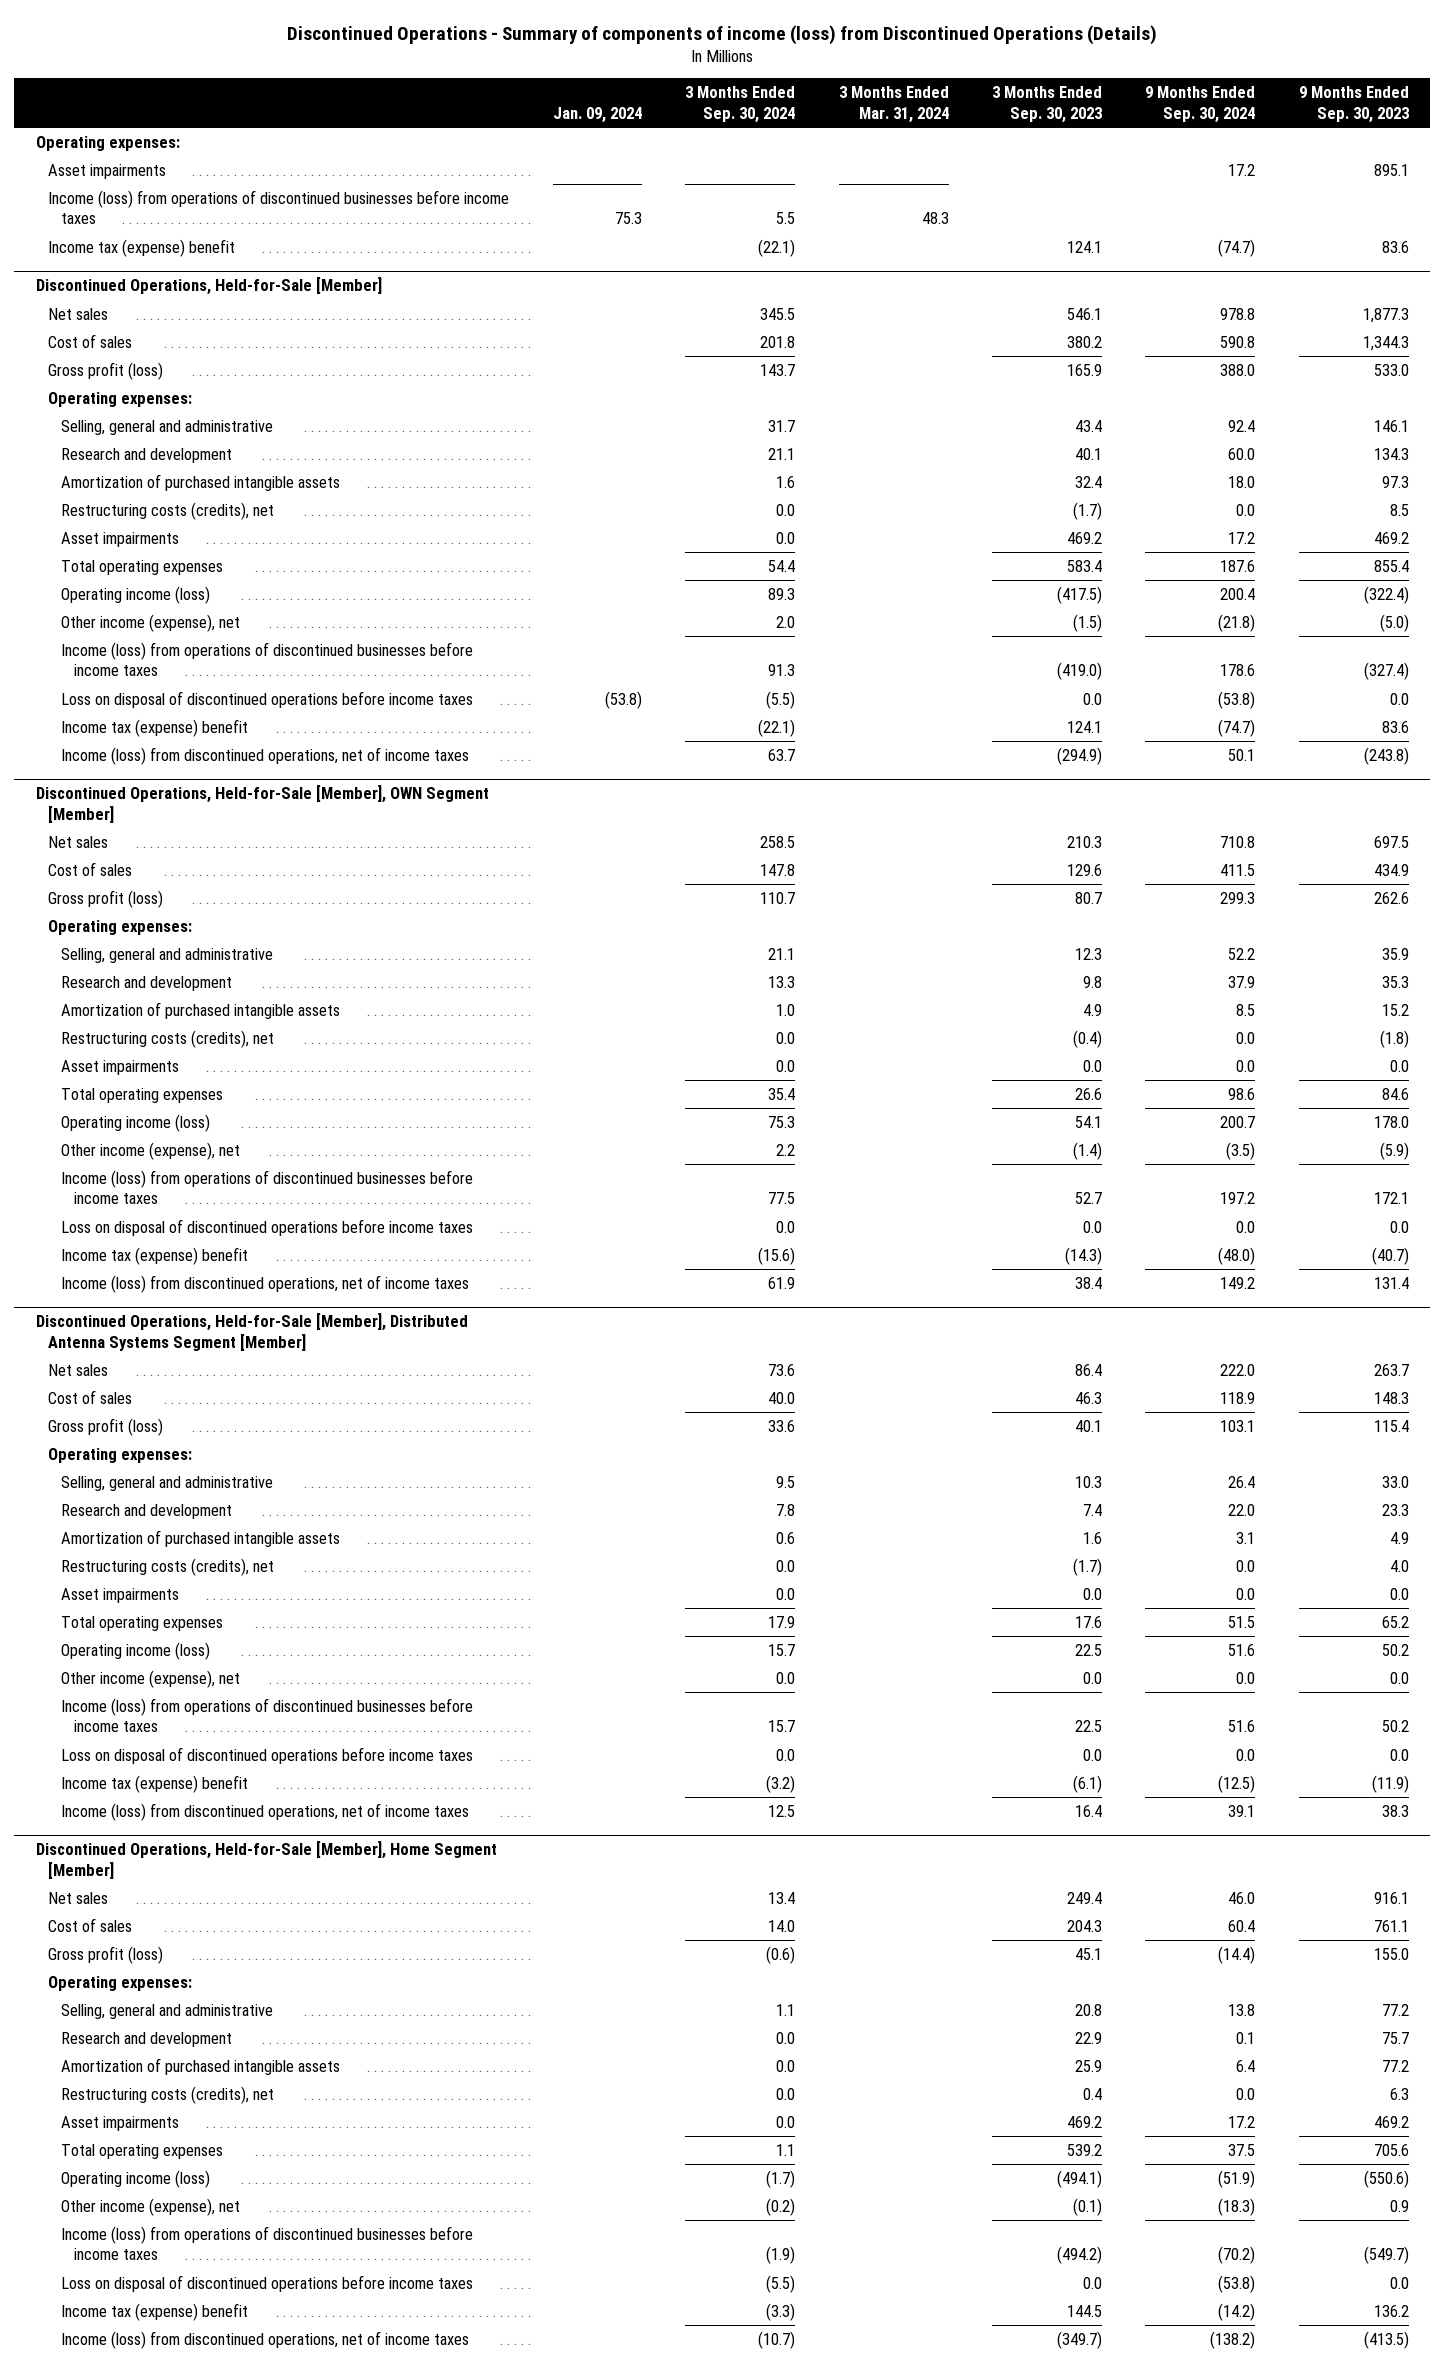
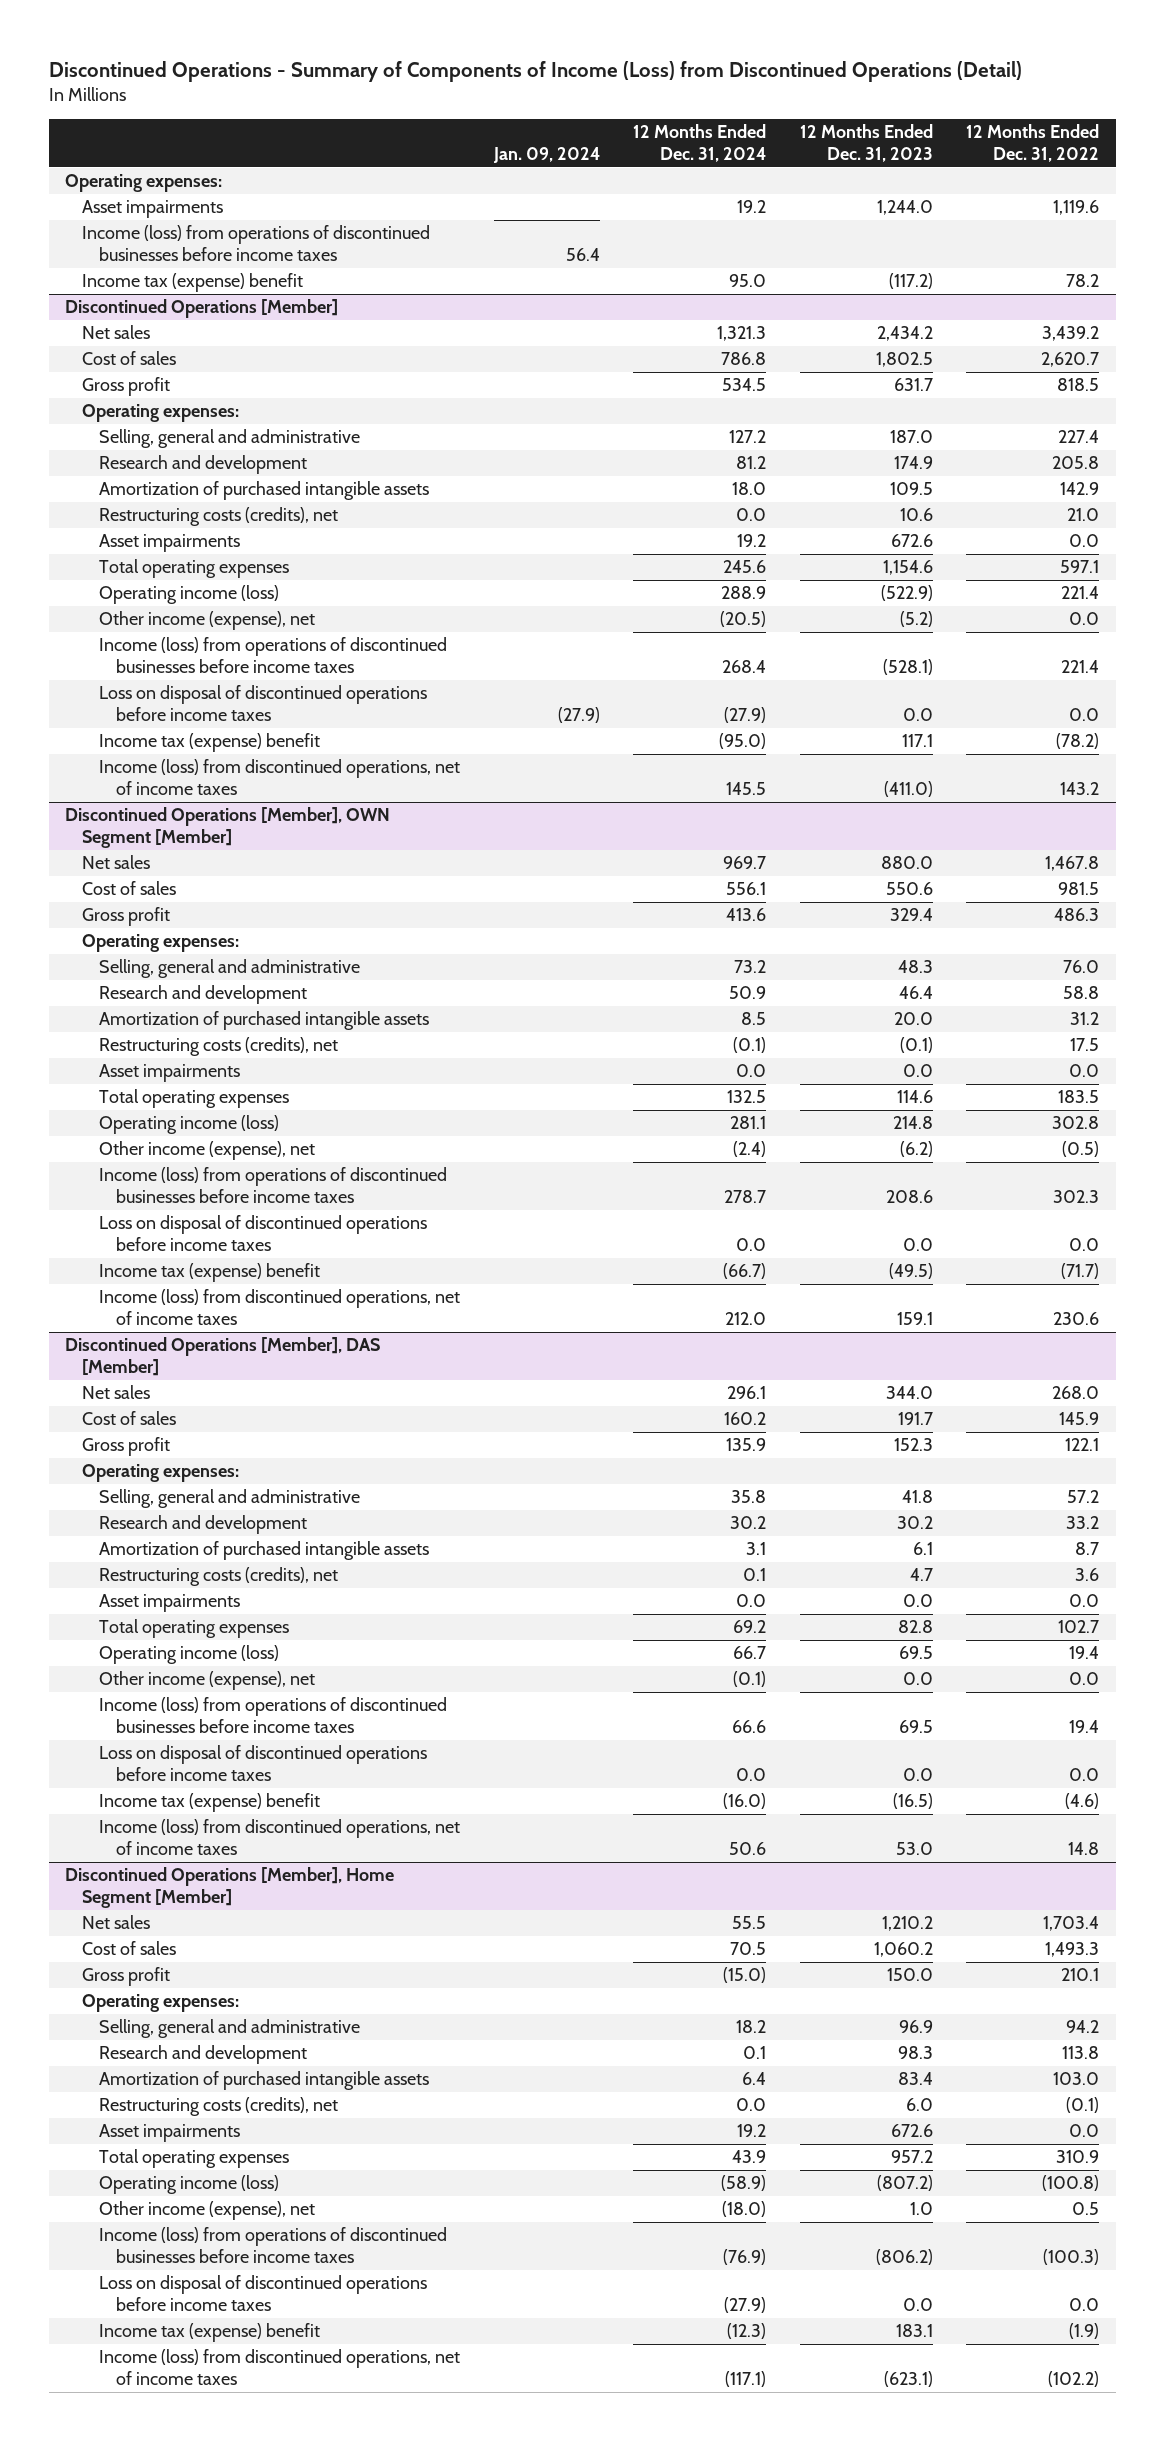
[287,24,1158,45] Discontinued Operations - Summary of components of income (loss) from Discontinued Operations (Details) -> [48,60,1022,82] Discontinued Operations - Summary of Components of Income (Loss) from Discontinued Operations (Detail)
[685,86,796,123] 3 Months Ended Sep. 30, 2024 -> none
[838,86,949,123] 3 Months Ended Mar. 31, 2024 -> none
[991,86,1102,123] 3 Months Ended Sep. 30, 2023 -> none
[1145,86,1256,123] 9 Months Ended Sep. 30, 2024 -> none
[1298,86,1409,123] 9 Months Ended Sep. 30, 2023 -> none
none -> [633,124,767,162] 12 Months Ended Dec. 31, 2024
none -> [799,124,933,162] 12 Months Ended Dec. 31, 2023
none -> [965,124,1099,162] 12 Months Ended Dec. 31, 2022
[614,212,642,225] 75.3 -> [565,247,600,261] 56.4
[35,277,382,296] Discontinued Operations, Held-for-Sale [Member] -> [65,299,339,319] Discontinued Operations [Member]
[48,362,164,381] Gross profit (loss) -> [82,377,171,397] Gross profit
[604,691,642,710] (53.8) -> [557,706,600,723] (27.9)
[35,785,489,823] Discontinued Operations, Held-for-Sale [Member], OWN Segment [Member] -> [65,807,391,848] Discontinued Operations [Member], OWN Segment [Member]
[48,890,164,909] Gross profit (loss) -> [82,907,171,927] Gross profit
[35,1313,468,1351] Discontinued Operations, Held-for-Sale [Member], Distributed Antenna Systems Segment [Member] -> none
[48,1364,109,1377] Net sales -> none
[48,1390,133,1405] Cost of sales -> none
[48,1418,164,1437] Gross profit (loss) -> none
[48,1448,193,1464] Operating expenses: -> none
[61,1476,274,1492] Selling, general and administrative -> none
[61,1504,233,1520] Research and development -> none
[61,1530,341,1548] Amortization of purchased intangible assets -> none
[61,1558,275,1577] Restructuring costs (credits), net -> none
[61,1588,180,1604] Asset impairments -> none
[61,1616,224,1632] Total operating expenses -> none
[61,1642,211,1661] Operating income (loss) -> none
[61,1670,241,1689] Other income (expense), net -> none
[61,1698,474,1733] Income (loss) from operations of discontinued businesses before income taxes -> none
[61,1747,474,1765] Loss on disposal of discontinued operations before income taxes -> none
[61,1775,249,1794] Income tax (expense) benefit -> none
[61,1803,470,1822] Income (loss) from discontinued operations, net of income taxes -> none
none -> [65,1337,381,1376] Discontinued Operations [Member], DAS [Member]
none -> [82,1385,151,1400] Net sales
none -> [82,1411,177,1426] Cost of sales
none -> [82,1437,171,1457] Gross profit
none -> [82,1464,240,1483] Operating expenses:
none -> [99,1489,361,1509] Selling, general and administrative
none -> [99,1515,308,1535] Research and development
none -> [99,1541,430,1561] Amortization of purchased intangible assets
none -> [99,1567,339,1587] Restructuring costs (credits), net
none -> [99,1594,241,1613] Asset impairments
none -> [99,1619,290,1639] Total operating expenses
none -> [99,1645,280,1665] Operating income (loss)
none -> [99,1671,316,1691] Other income (expense), net
none -> [99,1697,448,1733] Income (loss) from operations of discontinued businesses before income taxes
none -> [99,1745,428,1781] Loss on disposal of discontinued operations before income taxes
none -> [99,1793,321,1813] Income tax (expense) benefit
none -> [99,1819,461,1855] Income (loss) from discontinued operations, net of income taxes
[35,1841,497,1879] Discontinued Operations, Held-for-Sale [Member], Home Segment [Member] -> [65,1867,395,1908] Discontinued Operations [Member], Home Segment [Member]
[48,1946,164,1965] Gross profit (loss) -> [82,1967,171,1987] Gross profit

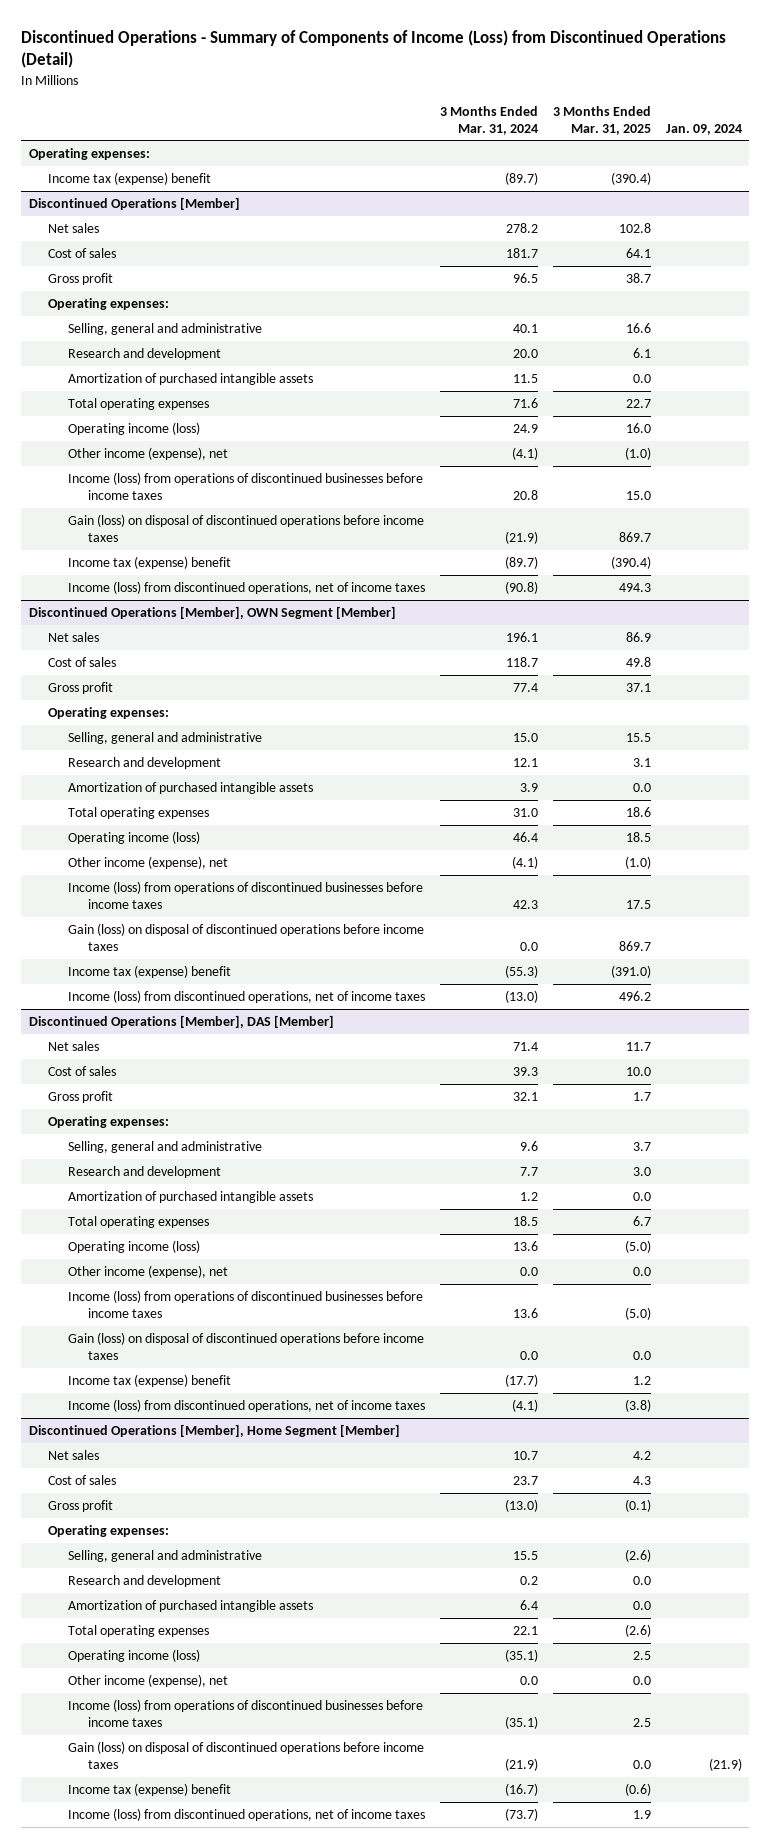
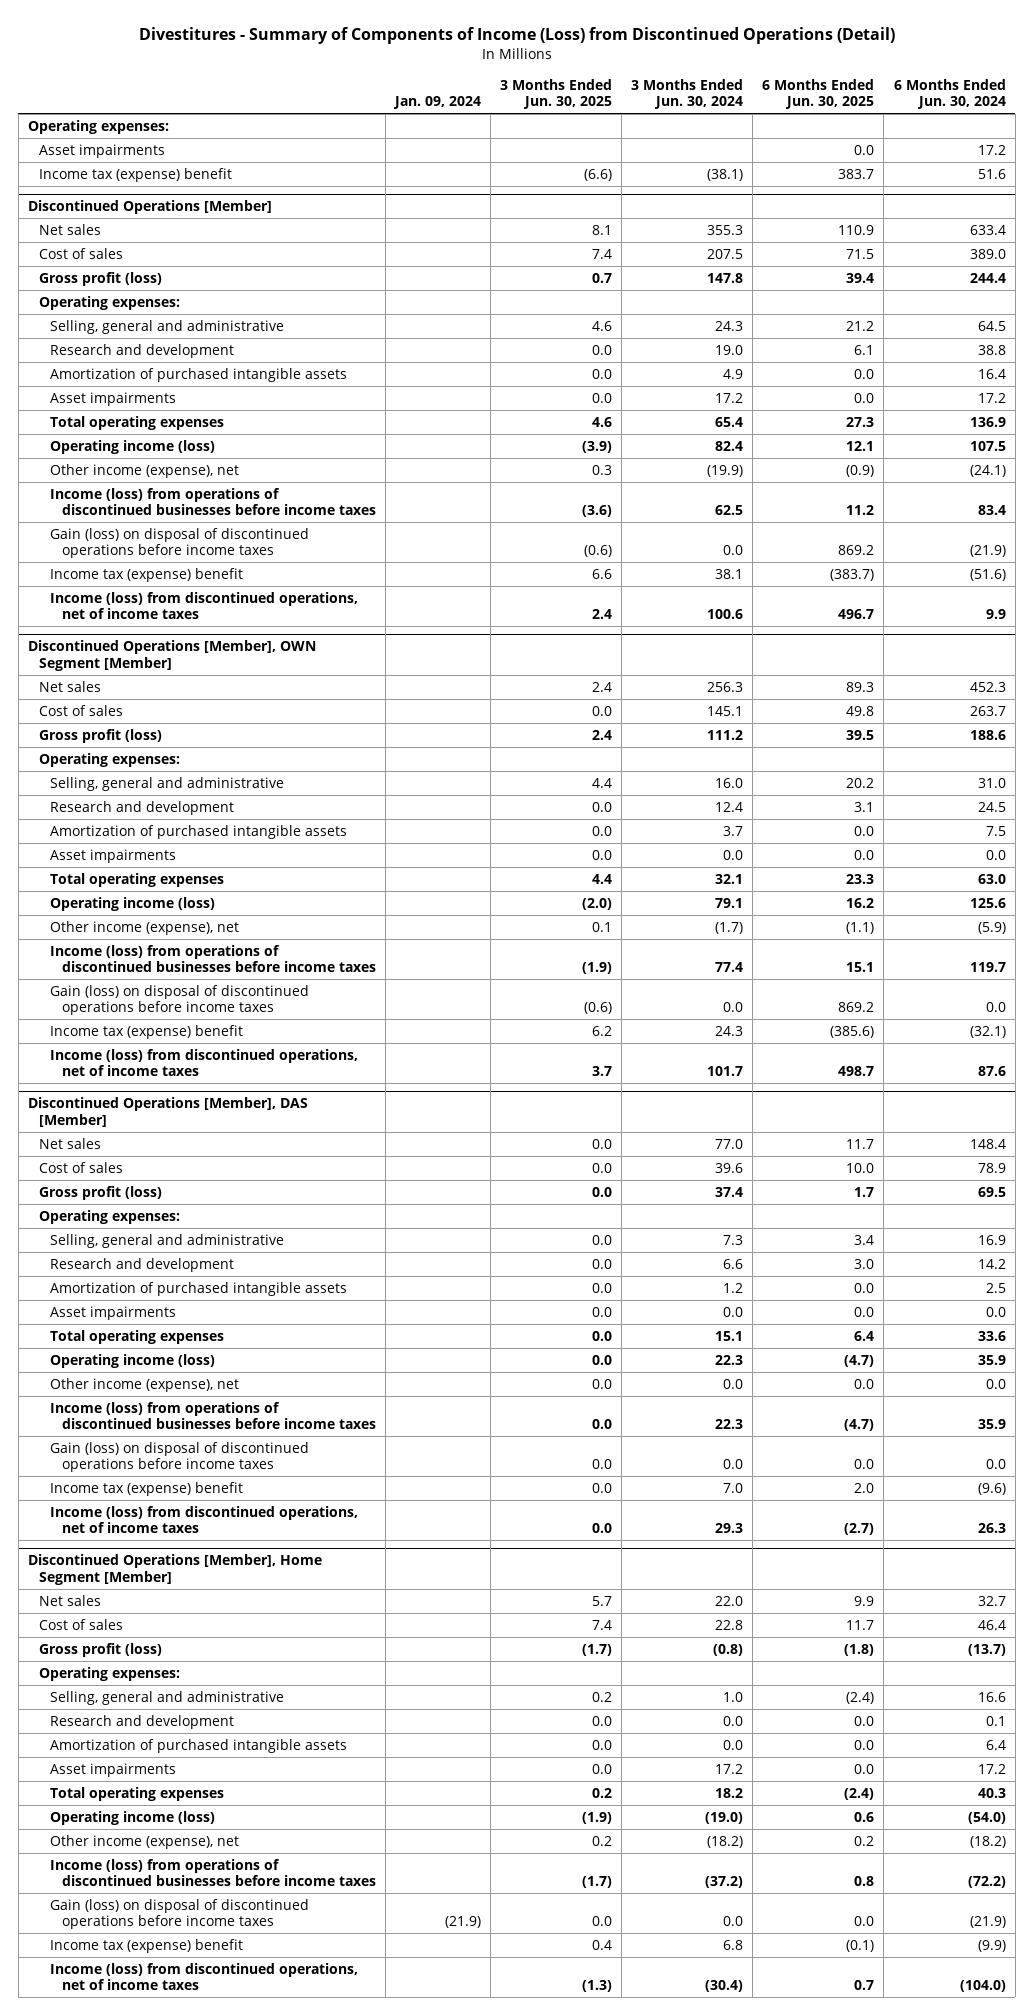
[21,30,727,69] Discontinued Operations - Summary of Components of Income (Loss) from Discontinued Operations (Detail) -> [138,26,895,44] Divestitures - Summary of Components of Income (Loss) from Discontinued Operations (Detail)
[439,105,538,135] 3 Months Ended Mar. 31, 2024 -> none
[552,105,651,135] 3 Months Ended Mar. 31, 2025 -> none
none -> [500,78,613,110] 3 Months Ended Jun. 30, 2025
none -> [631,78,744,110] 3 Months Ended Jun. 30, 2024
none -> [762,78,875,110] 6 Months Ended Jun. 30, 2025
none -> [893,78,1006,110] 6 Months Ended Jun. 30, 2024
none -> [39,144,166,159] Asset impairments
[48,273,114,286] Gross profit -> [39,272,163,287] Gross profit (loss)
none -> [50,392,177,407] Asset impairments
[48,682,114,695] Gross profit -> [39,729,163,744] Gross profit (loss)
none -> [50,849,177,864] Asset impairments
[48,1091,114,1104] Gross profit -> [39,1186,163,1201] Gross profit (loss)
none -> [50,1306,177,1321] Asset impairments
[48,1500,114,1513] Gross profit -> [39,1643,163,1658] Gross profit (loss)
none -> [50,1763,177,1778] Asset impairments

